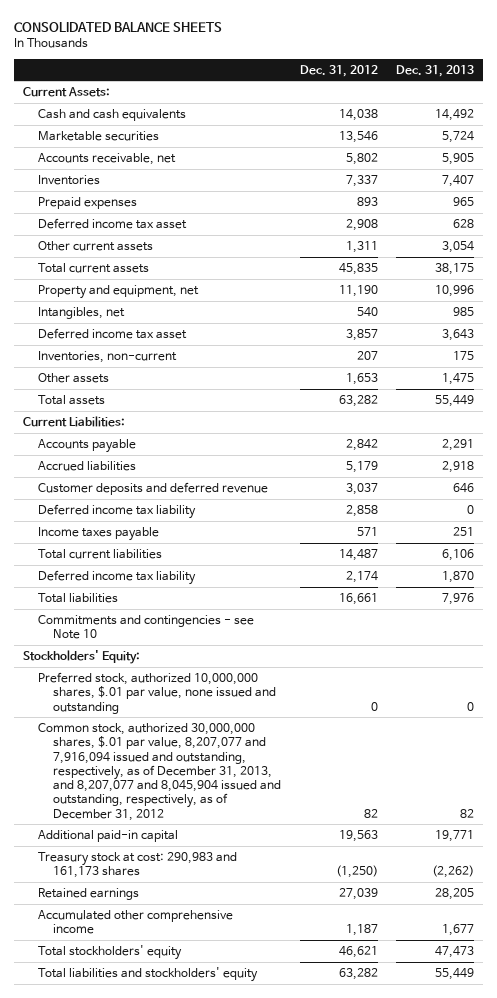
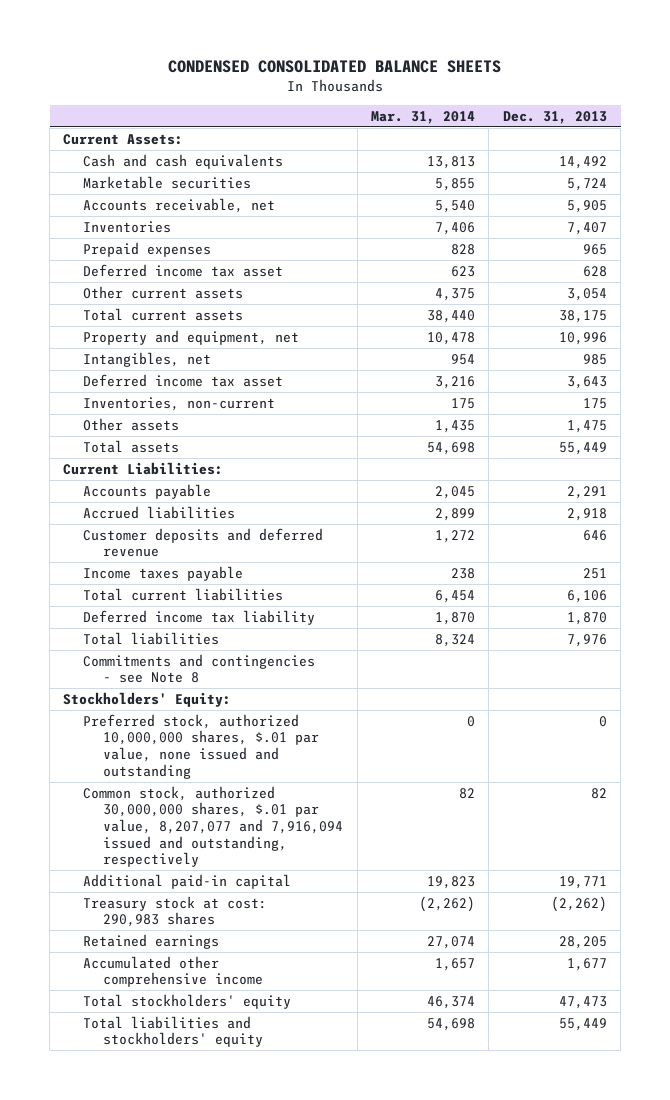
[14,21,223,32] CONSOLIDATED BALANCE SHEETS -> [168,59,502,73] CONDENSED CONSOLIDATED BALANCE SHEETS
[299,64,378,77] Dec. 31, 2012 -> none
none -> [371,110,476,124] Mar. 31, 2014
[38,504,197,520] Deferred income tax liability -> none
[38,615,255,640] Commitments and contingencies - see Note 10 -> [83,653,316,684] Commitments and contingencies - see Note 8
[38,723,282,821] Common stock, authorized 30,000,000 shares, $.01 par value, 8,207,077 and 7,916,094 issued and outstanding, respectively, as of December 31, 2013, and 8,207,077 and 8,045,904 issued and outstanding, respectively, as of December 31, 2012 -> [83,785,344,868] Common stock, authorized 30,000,000 shares, $.01 par value, 8,207,077 and 7,916,094 issued and outstanding, respectively
[38,852,238,879] Treasury stock at cost: 290,983 and 161,173 shares -> [83,895,268,928] Treasury stock at cost: 290,983 shares

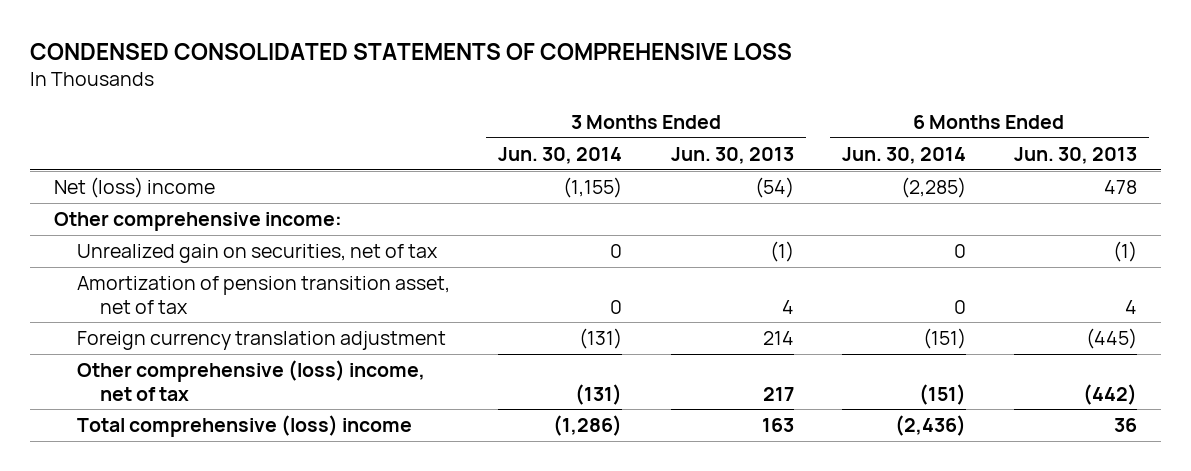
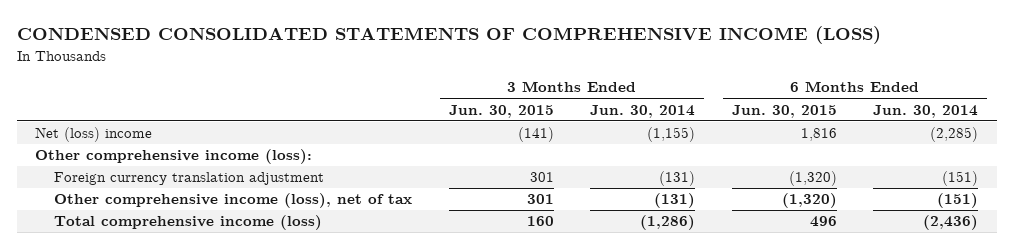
[29,42,792,60] CONDENSED CONSOLIDATED STATEMENTS OF COMPREHENSIVE LOSS -> [16,26,881,45] CONDENSED CONSOLIDATED STATEMENTS OF COMPREHENSIVE INCOME (LOSS)
[670,146,794,164] Jun. 30, 2013 -> none
[1013,146,1137,164] Jun. 30, 2013 -> none
none -> [448,104,554,118] Jun. 30, 2015
none -> [731,104,837,118] Jun. 30, 2015
[77,244,439,264] Unrealized gain on securities, net of tax -> none
[77,276,451,314] Amortization of pension transition asset, net of tax -> none
[53,212,342,232] Other comprehensive income: -> [34,149,312,165] Other comprehensive income (loss):
[77,360,426,401] Other comprehensive (loss) income, net of tax -> [54,193,413,209] Other comprehensive income (loss), net of tax
[77,415,413,438] Total comprehensive (loss) income -> [54,215,323,231] Total comprehensive income (loss)

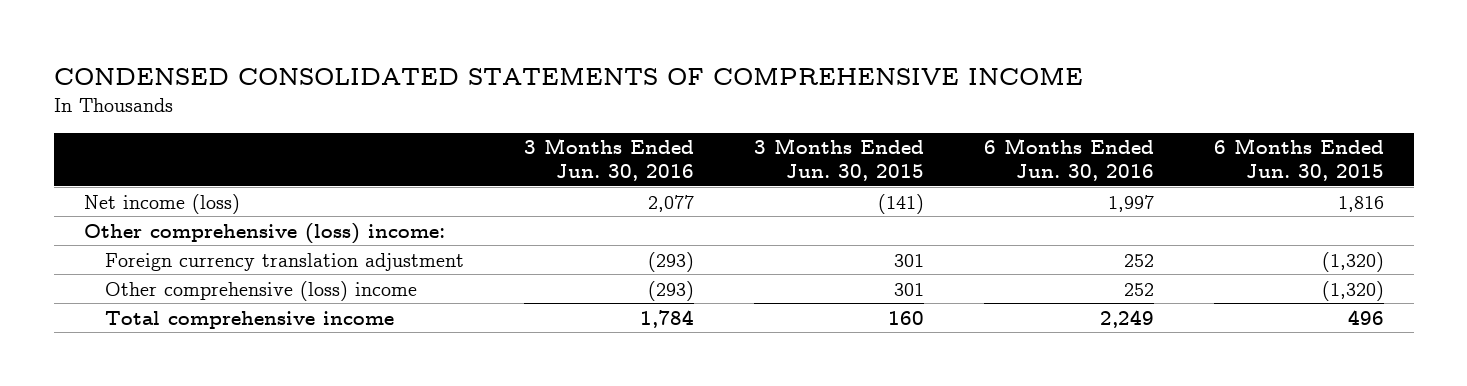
[16,26,881,45] CONDENSED CONSOLIDATED STATEMENTS OF COMPREHENSIVE INCOME (LOSS) -> [53,66,1083,85] CONDENSED CONSOLIDATED STATEMENTS OF COMPREHENSIVE INCOME
[590,104,696,118] Jun. 30, 2014 -> none
[873,104,979,118] Jun. 30, 2014 -> none
none -> [523,138,694,182] 3 Months Ended Jun. 30, 2016
none -> [983,138,1154,182] 6 Months Ended Jun. 30, 2016
[34,127,152,143] Net (loss) income -> [83,193,240,214] Net income (loss)
[34,149,312,165] Other comprehensive income (loss): -> [83,222,445,244] Other comprehensive (loss) income:
[54,193,413,209] Other comprehensive income (loss), net of tax -> [104,280,417,301] Other comprehensive (loss) income
[54,215,323,231] Total comprehensive income (loss) -> [104,310,394,329] Total comprehensive income

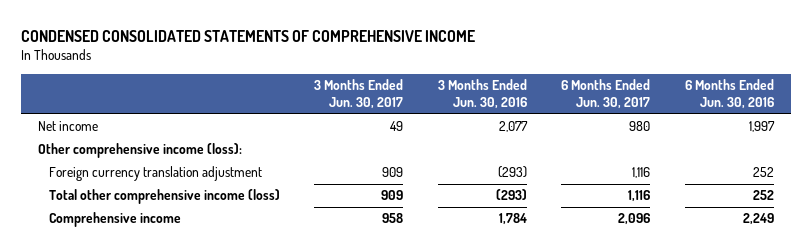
[753,138,924,182] 3 Months Ended Jun. 30, 2015 -> none
[1213,138,1384,182] 6 Months Ended Jun. 30, 2015 -> none
none -> [314,79,404,110] 3 Months Ended Jun. 30, 2017
none -> [561,79,651,110] 6 Months Ended Jun. 30, 2017
[83,193,240,214] Net income (loss) -> [37,121,98,132] Net income
[83,222,445,244] Other comprehensive (loss) income: -> [37,143,242,159] Other comprehensive income (loss):
[104,280,417,301] Other comprehensive (loss) income -> [48,189,280,205] Total other comprehensive income (loss)
[104,310,394,329] Total comprehensive income -> [48,212,181,228] Comprehensive income

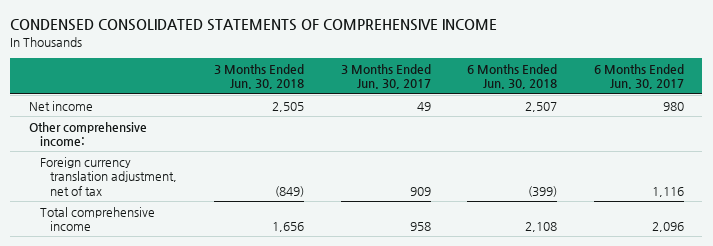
[437,79,527,110] 3 Months Ended Jun. 30, 2016 -> none
[684,79,774,110] 6 Months Ended Jun. 30, 2016 -> none
none -> [213,63,304,90] 3 Months Ended Jun. 30, 2018
none -> [467,63,558,90] 6 Months Ended Jun. 30, 2018
[48,189,280,205] Total other comprehensive income (loss) -> none
[37,143,242,159] Other comprehensive income (loss): -> [28,121,147,147] Other comprehensive income:
[48,166,262,182] Foreign currency translation adjustment -> [39,156,178,196] Foreign currency translation adjustment, net of tax
[48,212,181,228] Comprehensive income -> [39,206,155,232] Total comprehensive income

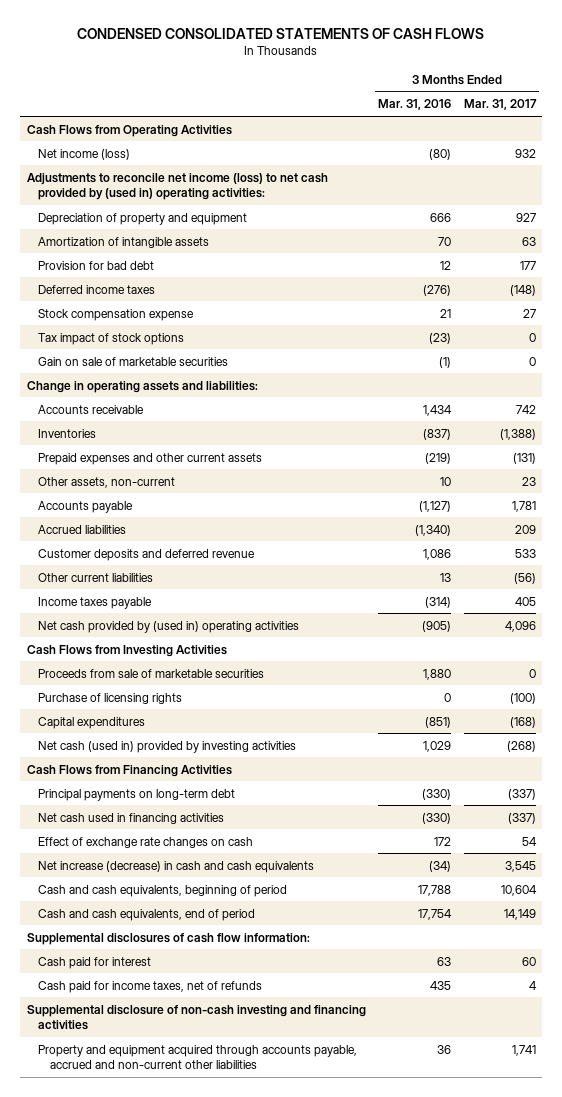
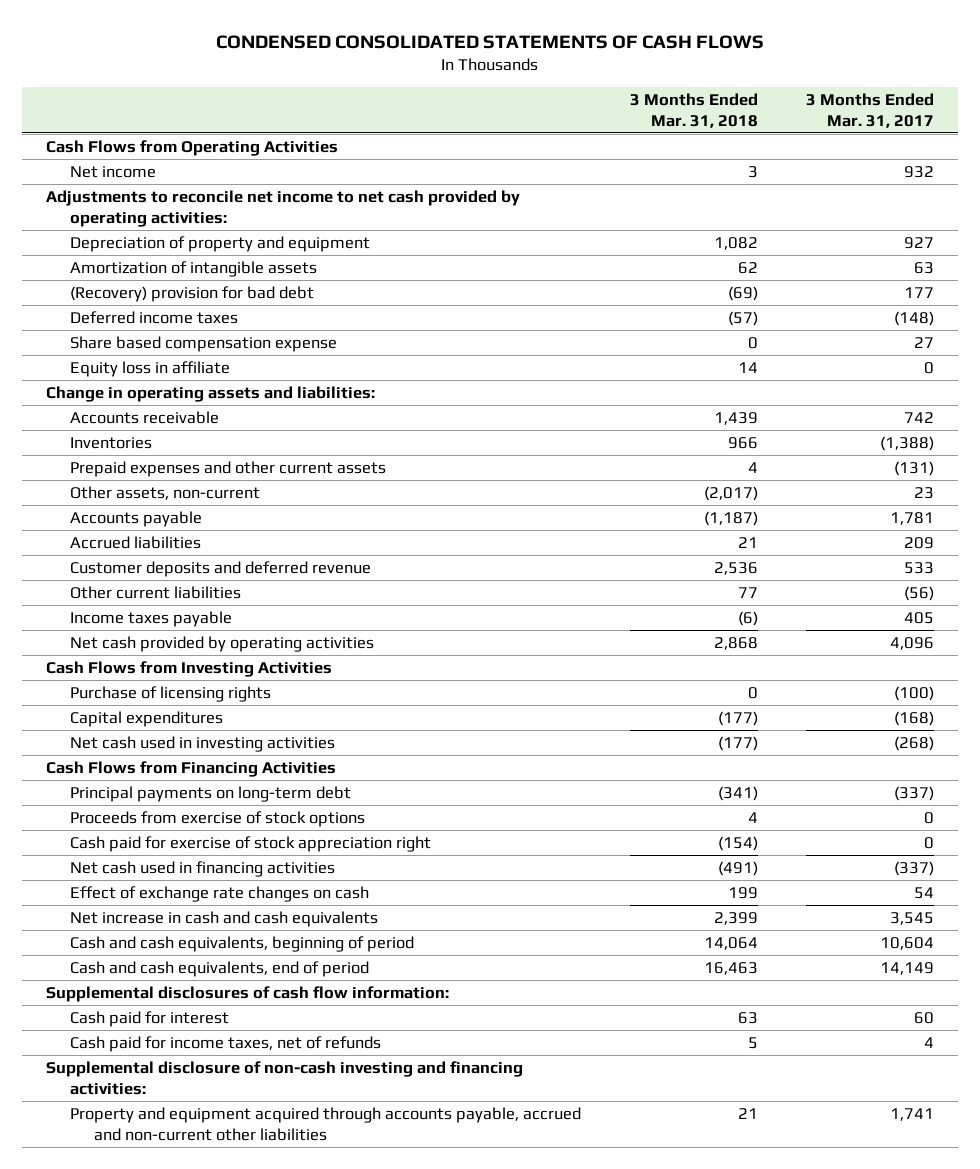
[378,99,452,111] Mar. 31, 2016 -> none
none -> [629,92,758,128] 3 Months Ended Mar. 31, 2018
[38,148,131,160] Net income (loss) -> [70,165,157,178] Net income
[26,172,328,201] Adjustments to reconcile net income (loss) to net cash provided by (used in) operating activities: -> [46,189,521,228] Adjustments to reconcile net income to net cash provided by operating activities:
[38,260,155,270] Provision for bad debt -> [70,285,315,302] (Recovery) provision for bad debt
[38,332,185,345] Tax impact of stock options -> none
[38,356,229,366] Gain on sale of marketable securities -> none
[38,308,195,321] Stock compensation expense -> [70,335,338,352] Share based compensation expense
none -> [70,360,231,377] Equity loss in affiliate
[38,620,300,633] Net cash provided by (used in) operating activities -> [70,635,375,652] Net cash provided by operating activities
[38,668,265,678] Proceeds from sale of marketable securities -> none
[38,740,297,753] Net cash (used in) provided by investing activities -> [70,735,336,752] Net cash used in investing activities
none -> [70,810,366,827] Proceeds from exercise of stock options
none -> [70,835,432,852] Cash paid for exercise of stock appreciation right
[38,860,315,873] Net increase (decrease) in cash and cash equivalents -> [70,910,379,927] Net increase in cash and cash equivalents
[26,1004,366,1031] Supplemental disclosure of non-cash investing and financing activities -> [46,1060,524,1096] Supplemental disclosure of non-cash investing and financing activities:

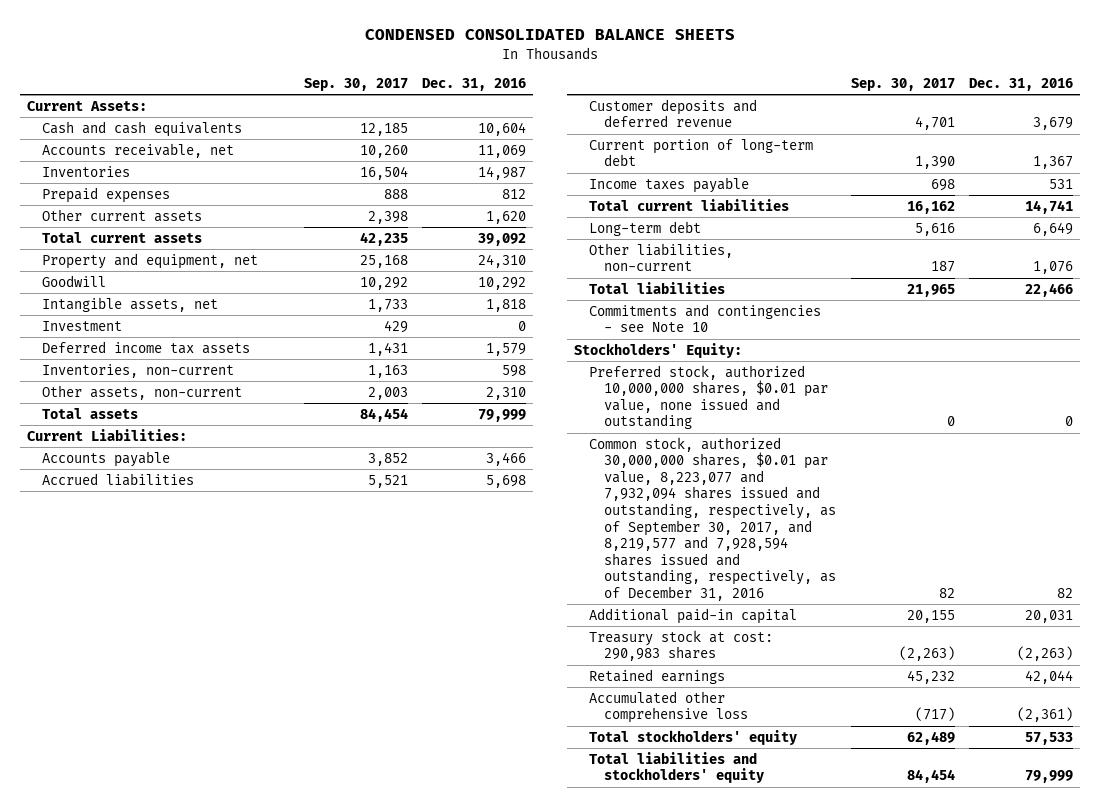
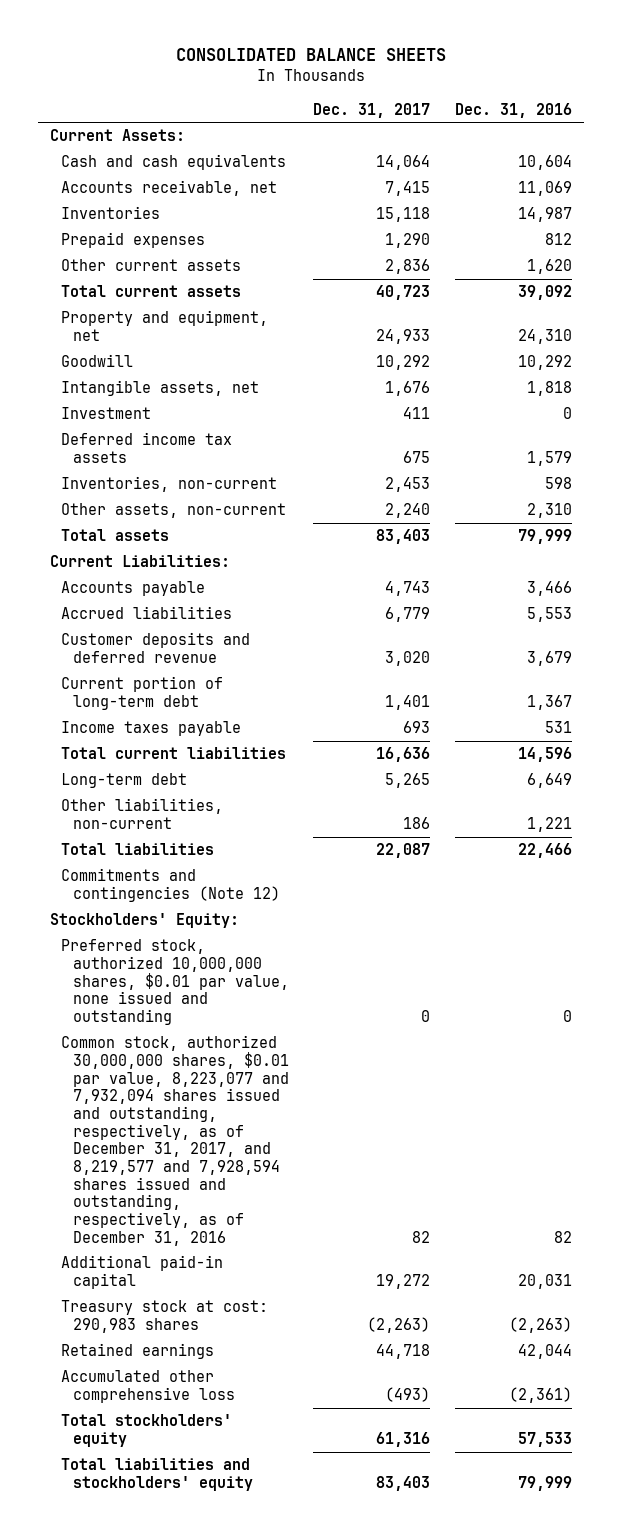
[365,29,736,41] CONDENSED CONSOLIDATED BALANCE SHEETS -> [175,48,446,62] CONSOLIDATED BALANCE SHEETS
[303,77,408,91] Sep. 30, 2017 -> none
none -> [313,102,431,118] Dec. 31, 2017
[486,474,527,488] 5,698 -> [526,607,572,623] 5,553
[1025,199,1074,214] 14,741 -> [517,747,572,763] 14,596
[1033,261,1074,275] 1,076 -> [526,817,572,833] 1,221
[589,303,822,333] Commitments and contingencies - see Note 10 -> [61,868,280,903] Commitments and contingencies (Note 12)
[589,436,837,601] Common stock, authorized 30,000,000 shares, $0.01 par value, 8,223,077 and 7,932,094 shares issued and outstanding, respectively, as of September 30, 2017, and 8,219,577 and 7,928,594 shares issued and outstanding, respectively, as of December 31, 2016 -> [61,1035,289,1246] Common stock, authorized 30,000,000 shares, $0.01 par value, 8,223,077 and 7,932,094 shares issued and outstanding, respectively, as of December 31, 2017, and 8,219,577 and 7,928,594 shares issued and outstanding, respectively, as of December 31, 2016

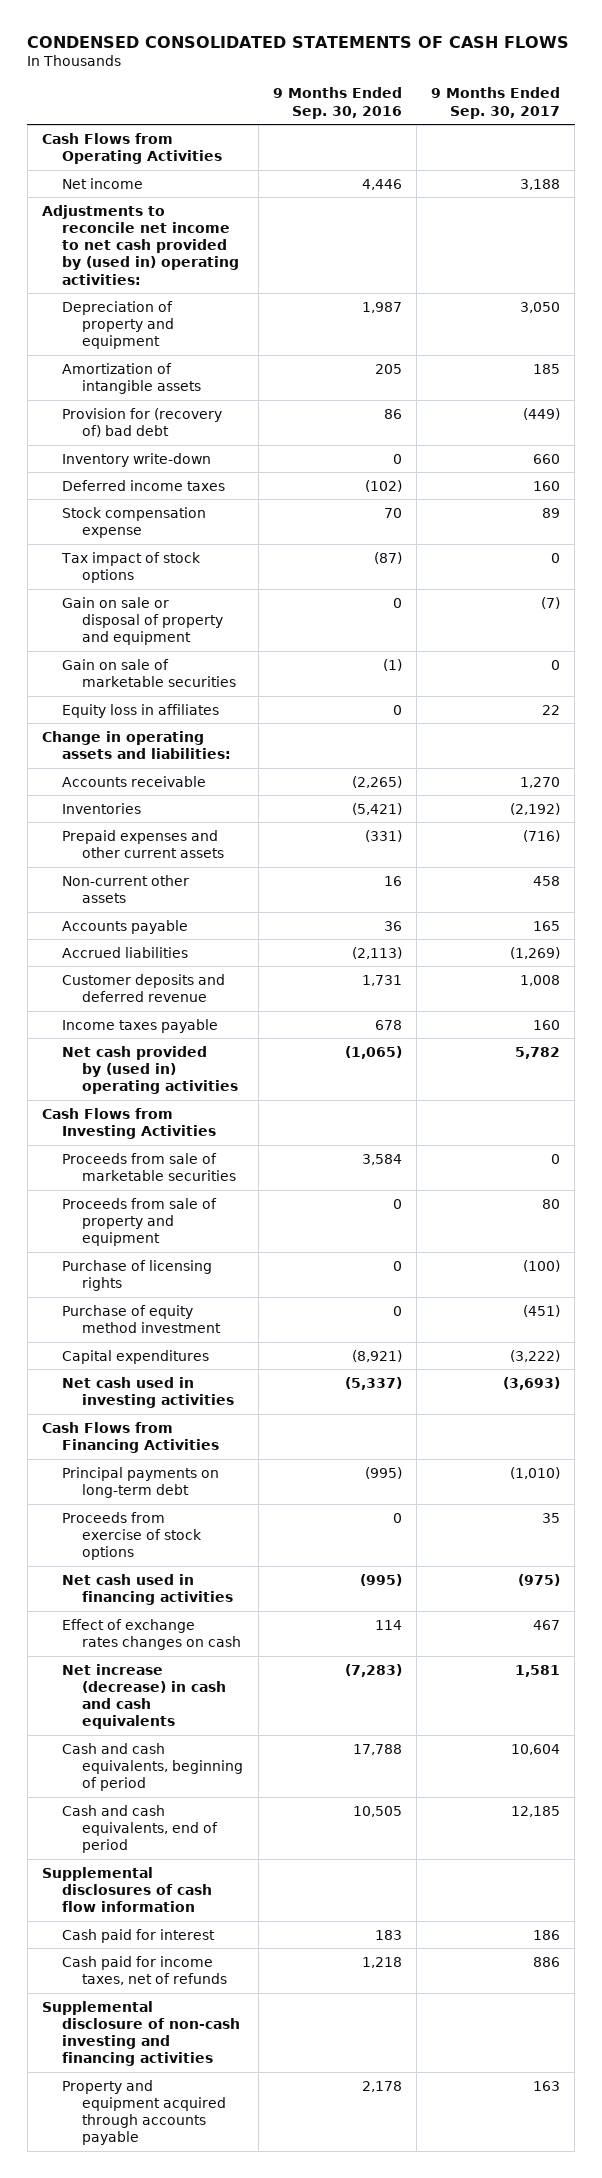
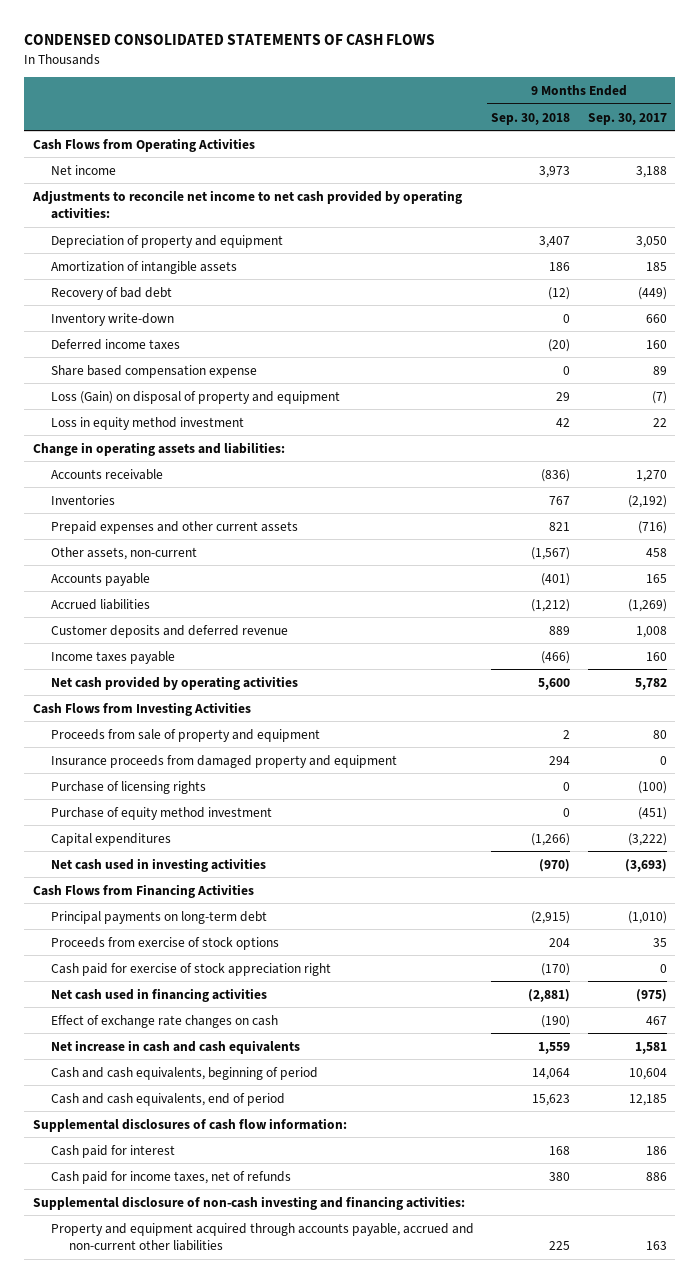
[272,87,402,119] 9 Months Ended Sep. 30, 2016 -> none
none -> [491,112,571,125] Sep. 30, 2018
[41,204,240,285] Adjustments to reconcile net income to net cash provided by (used in) operating activities: -> [31,189,462,220] Adjustments to reconcile net income to net cash provided by operating activities:
[62,407,223,437] Provision for (recovery of) bad debt -> [50,286,172,300] Recovery of bad debt
[61,551,202,583] Tax impact of stock options -> none
[62,658,237,687] Gain on sale of marketable securities -> none
[62,506,207,538] Stock compensation expense -> [50,364,257,378] Share based compensation expense
[62,596,224,646] Gain on sale or disposal of property and equipment -> [50,390,340,404] Loss (Gain) on disposal of property and equipment
[62,703,220,718] Equity loss in affiliates -> [50,416,244,430] Loss in equity method investment
[62,874,190,903] Non-current other assets -> [50,546,197,560] Other assets, non-current
[62,1045,239,1095] Net cash provided by (used in) operating activities -> [50,675,298,690] Net cash provided by operating activities
[62,1152,237,1181] Proceeds from sale of marketable securities -> none
none -> [50,754,397,768] Insurance proceeds from damaged property and equipment
none -> [50,962,331,976] Cash paid for exercise of stock appreciation right
[62,1618,242,1650] Effect of exchange rates changes on cash -> [50,1014,278,1028] Effect of exchange rate changes on cash
[62,1663,227,1730] Net increase (decrease) in cash and cash equivalents -> [50,1039,300,1054] Net increase in cash and cash equivalents
[41,1866,213,1913] Supplemental disclosures of cash flow information -> [32,1117,347,1132] Supplemental disclosures of cash flow information:
[41,2000,241,2067] Supplemental disclosure of non-cash investing and financing activities -> [32,1195,465,1210] Supplemental disclosure of non-cash investing and financing activities:
[62,2079,227,2146] Property and equipment acquired through accounts payable -> [50,1222,474,1252] Property and equipment acquired through accounts payable, accrued and non-current other liabilities

